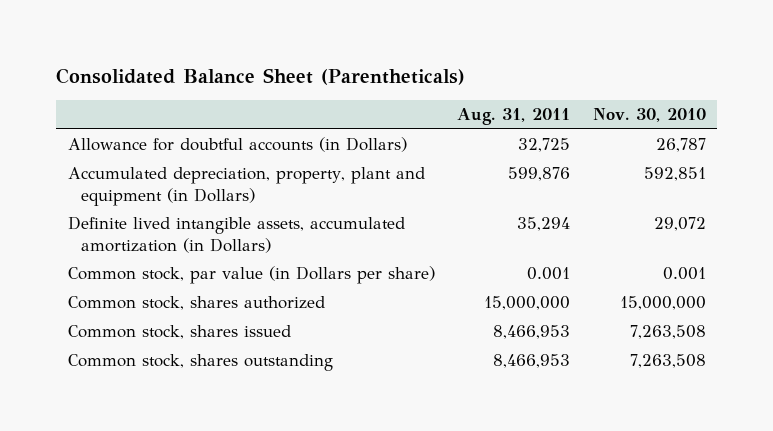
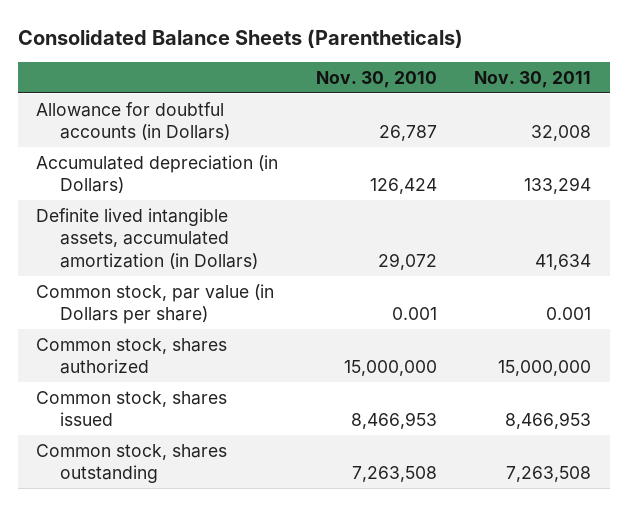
[56,67,466,85] Consolidated Balance Sheet (Parentheticals) -> [17,28,463,48] Consolidated Balance Sheets (Parentheticals)
[457,108,571,126] Aug. 31, 2011 -> none
none -> [473,70,591,88] Nov. 30, 2011
[67,167,425,207] Accumulated depreciation, property, plant and equipment (in Dollars) -> [36,154,279,194] Accumulated depreciation (in Dollars)
[643,167,706,182] 592,851 -> [369,178,437,195] 126,424
[629,325,706,340] 7,263,508 -> [350,412,437,430] 8,466,953

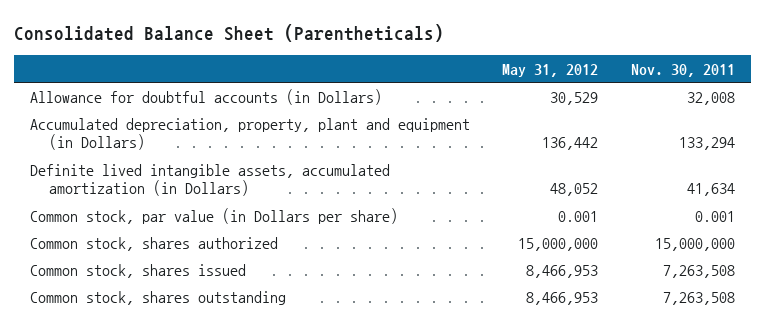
[17,28,463,48] Consolidated Balance Sheets (Parentheticals) -> [13,23,444,42] Consolidated Balance Sheet (Parentheticals)
[315,70,437,88] Nov. 30, 2010 -> none
none -> [502,63,599,77] May 31, 2012
[36,154,279,194] Accumulated depreciation (in Dollars) -> [29,117,470,151] Accumulated depreciation, property, plant and equipment (in Dollars)
[504,412,591,430] 8,466,953 -> [662,264,735,278] 7,263,508

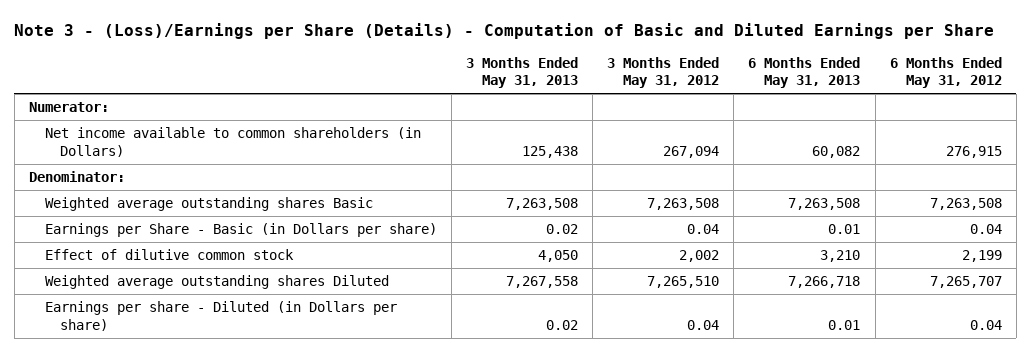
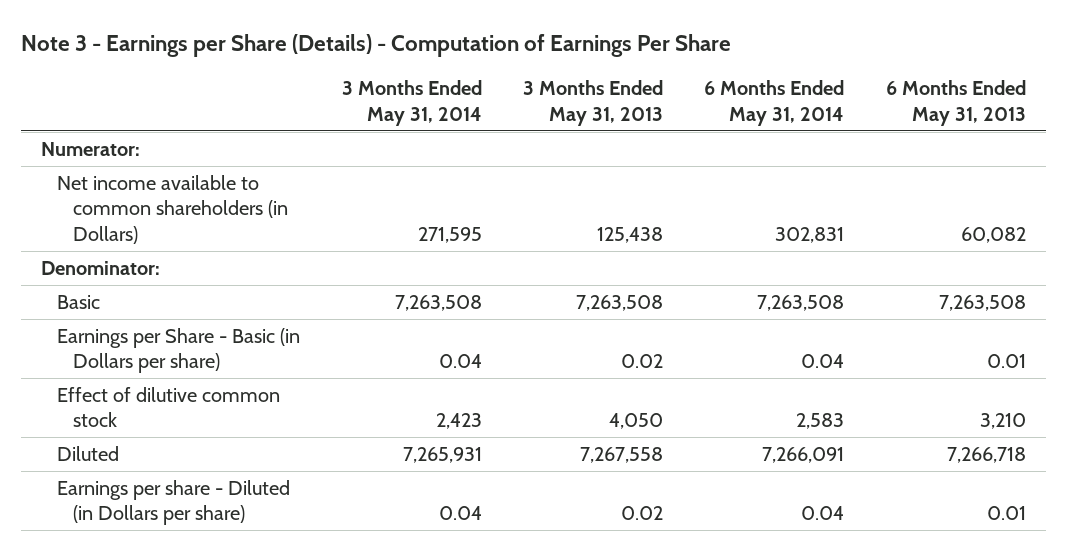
[14,22,995,39] Note 3 - (Loss)/Earnings per Share (Details) - Computation of Basic and Diluted Earnings per Share -> [20,34,731,58] Note 3 - Earnings per Share (Details) - Computation of Earnings Per Share
[607,56,720,89] 3 Months Ended May 31, 2012 -> none
[889,56,1002,89] 6 Months Ended May 31, 2012 -> none
none -> [341,79,482,126] 3 Months Ended May 31, 2014
none -> [704,79,845,126] 6 Months Ended May 31, 2014
[44,197,373,212] Weighted average outstanding shares Basic -> [57,294,101,309] Basic
[44,275,389,290] Weighted average outstanding shares Diluted -> [57,445,120,461] Diluted

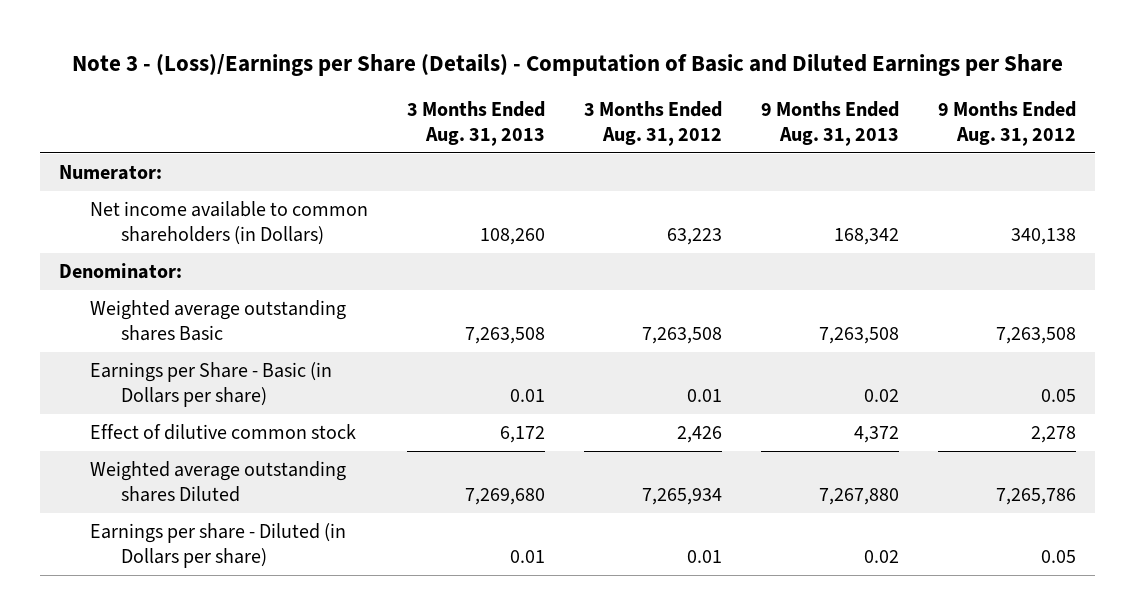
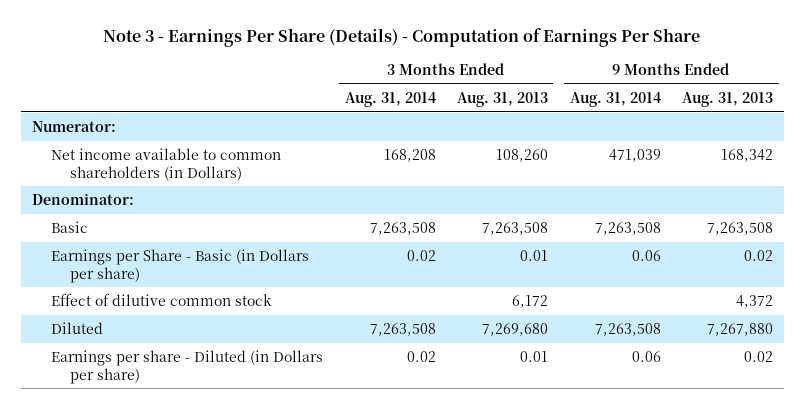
[71,53,1063,76] Note 3 - (Loss)/Earnings per Share (Details) - Computation of Basic and Diluted Earnings per Share -> [103,28,701,48] Note 3 - Earnings Per Share (Details) - Computation of Earnings Per Share
[583,100,722,146] 3 Months Ended Aug. 31, 2012 -> none
[937,100,1076,146] 9 Months Ended Aug. 31, 2012 -> none
none -> [344,91,436,107] Aug. 31, 2014
none -> [569,91,661,107] Aug. 31, 2014
[90,300,347,342] Weighted average outstanding shares Basic -> [50,220,88,233] Basic
[90,461,347,503] Weighted average outstanding shares Diluted -> [50,321,103,334] Diluted

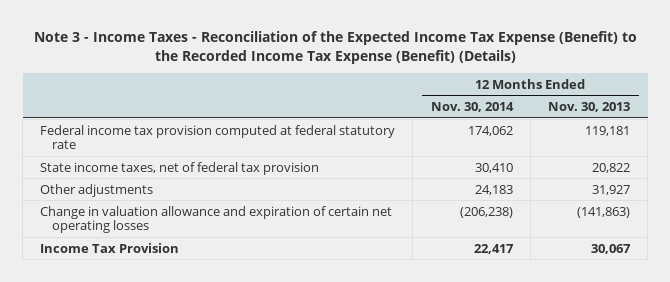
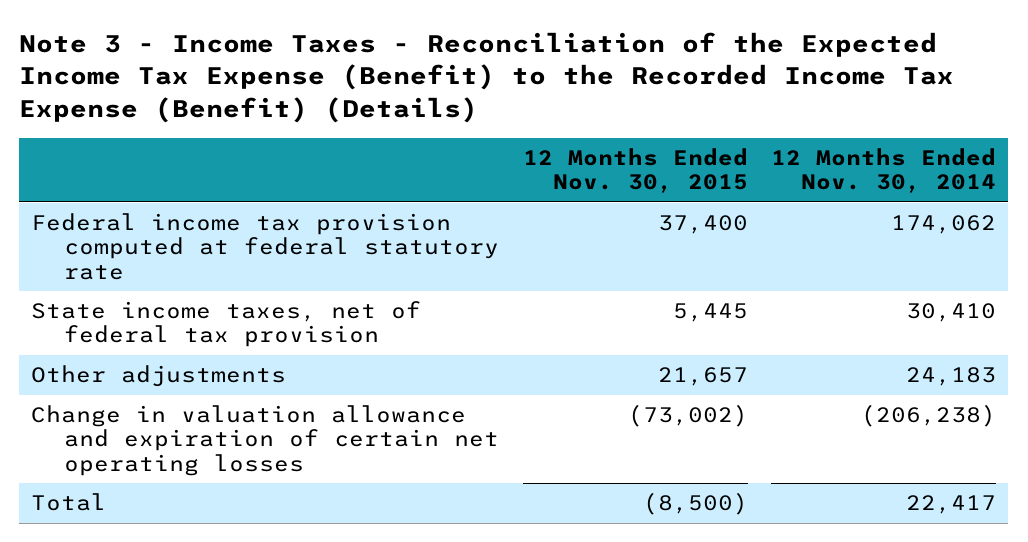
[547,102,630,113] Nov. 30, 2013 -> none
none -> [522,148,748,194] 12 Months Ended Nov. 30, 2015
[40,242,180,253] Income Tax Provision -> [31,493,107,512] Total

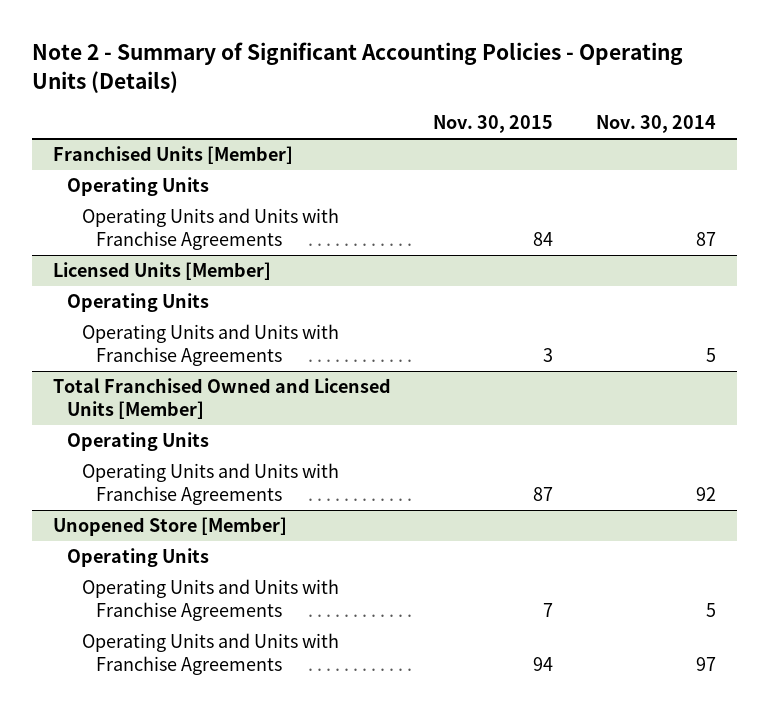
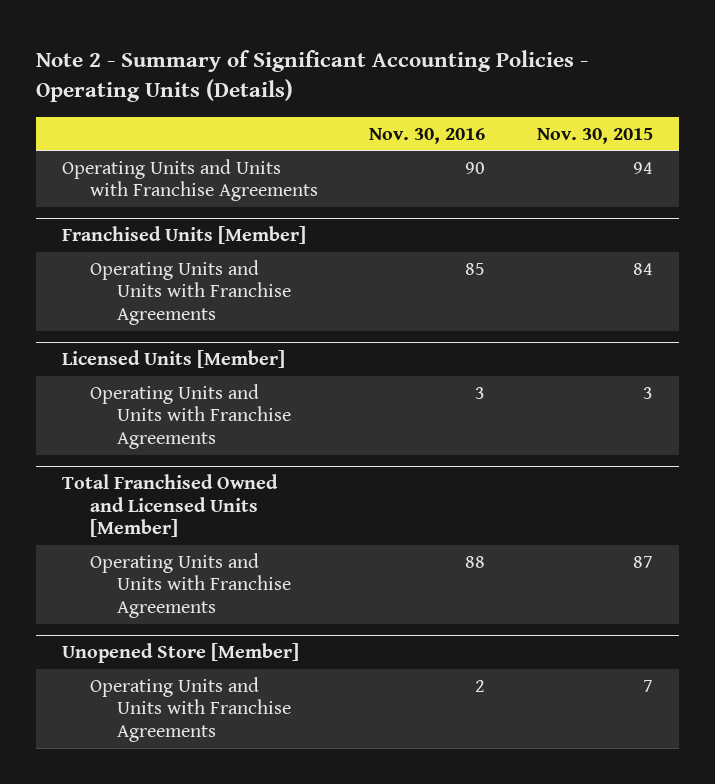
[595,115,716,134] Nov. 30, 2014 -> none
none -> [369,127,486,144] Nov. 30, 2016
none -> [62,158,318,202] Operating Units and Units with Franchise Agreements
[67,177,210,197] Operating Units -> none
[67,293,210,313] Operating Units -> none
[67,432,210,452] Operating Units -> none
[67,548,210,568] Operating Units -> none
[81,633,339,676] Operating Units and Units with Franchise Agreements -> none

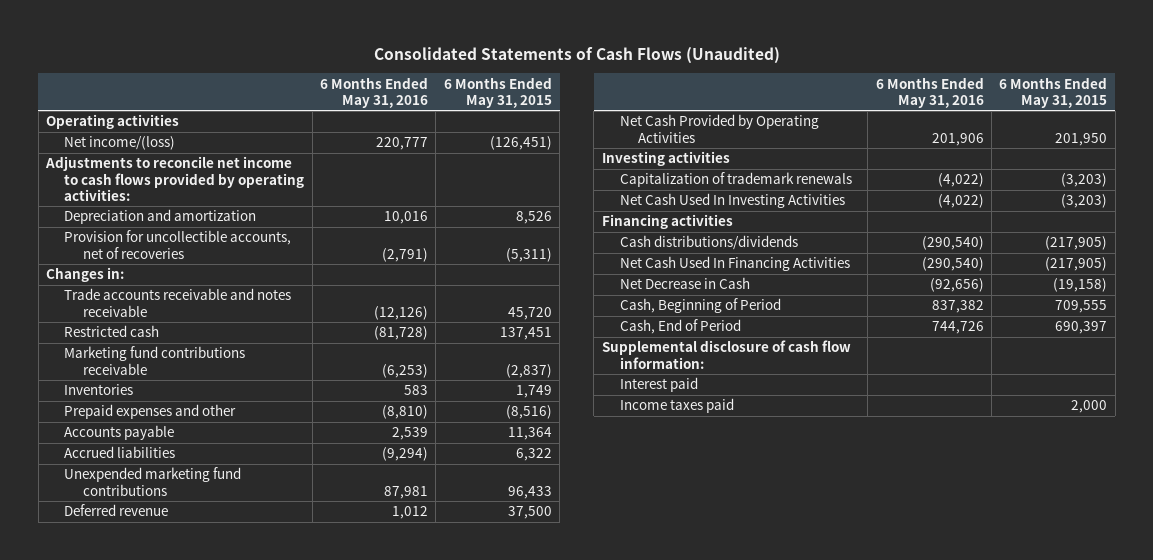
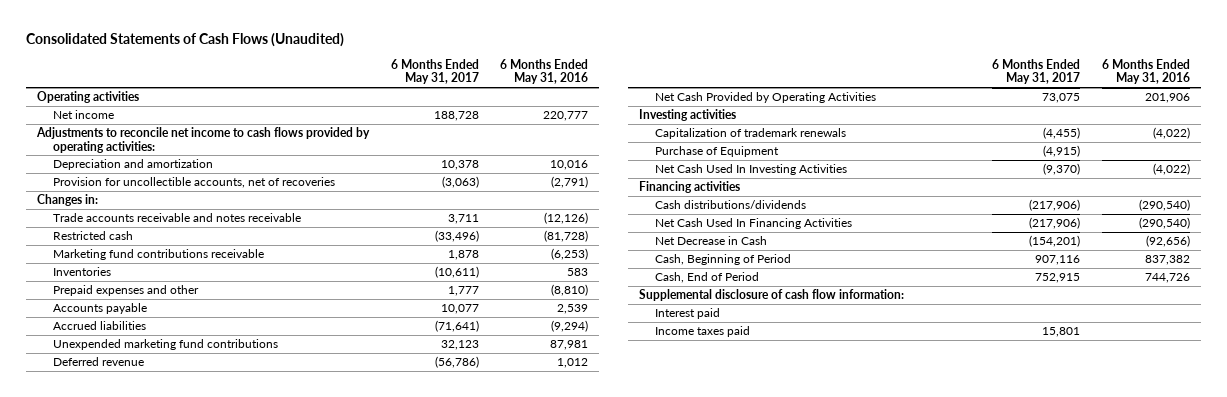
[443,76,552,108] 6 Months Ended May 31, 2015 -> none
none -> [390,58,479,85] 6 Months Ended May 31, 2017
[64,136,176,151] Net income/(loss) -> [52,110,114,120] Net income
none -> [654,146,779,158] Purchase of Equipment

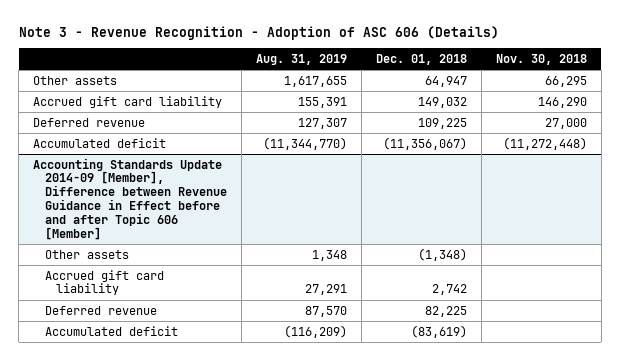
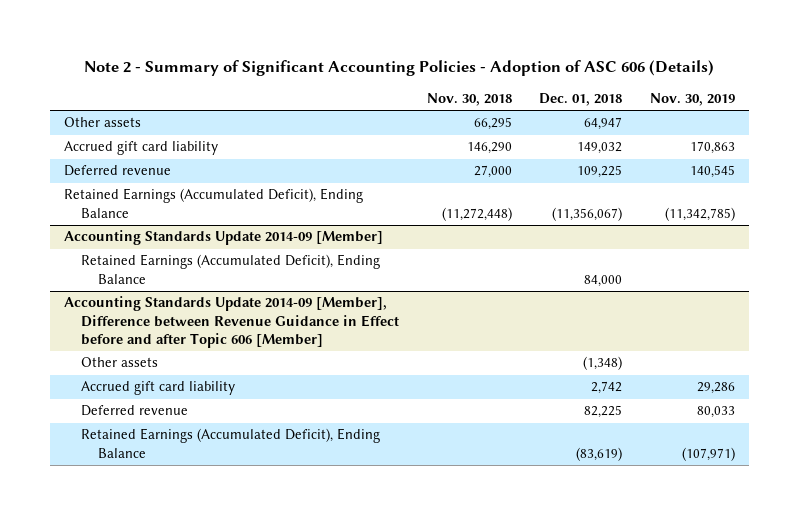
[18,25,499,40] Note 3 - Revenue Recognition - Adoption of ASC 606 (Details) -> [84,60,715,77] Note 2 - Summary of Significant Accounting Policies - Adoption of ASC 606 (Details)
[255,53,347,65] Aug. 31, 2019 -> none
none -> [649,93,735,107] Nov. 30, 2019
[33,137,167,148] Accumulated deficit -> [63,188,363,218] Retained Earnings (Accumulated Deficit), Ending Balance
none -> [63,230,383,246] Accounting Standards Update 2014-09 [Member]
none -> [80,254,380,284] Retained Earnings (Accumulated Deficit), Ending Balance
[44,325,178,336] Accumulated deficit -> [80,428,380,458] Retained Earnings (Accumulated Deficit), Ending Balance

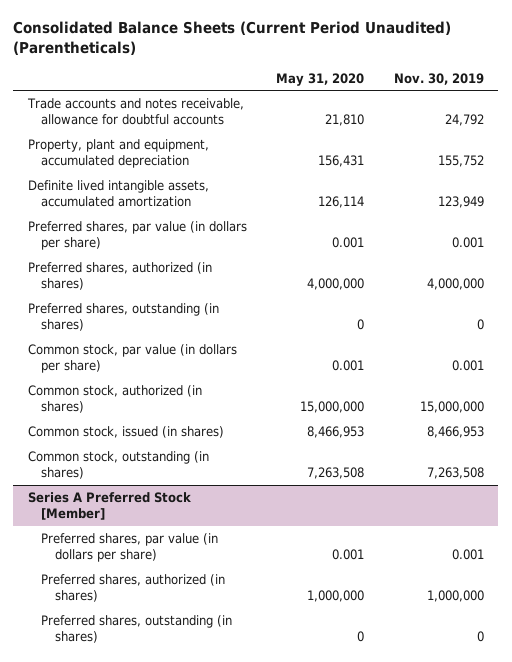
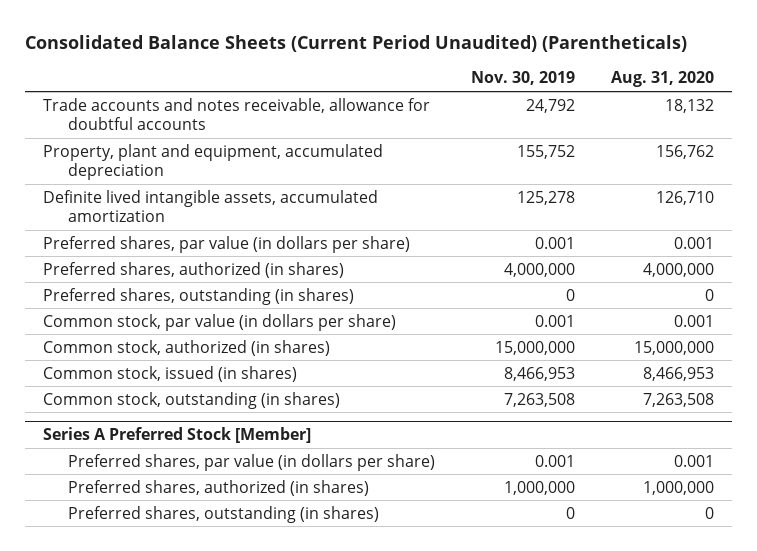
[276,72,365,86] May 31, 2020 -> none
none -> [611,71,715,88] Aug. 31, 2020
[437,196,484,209] 123,949 -> [516,190,575,205] 125,278

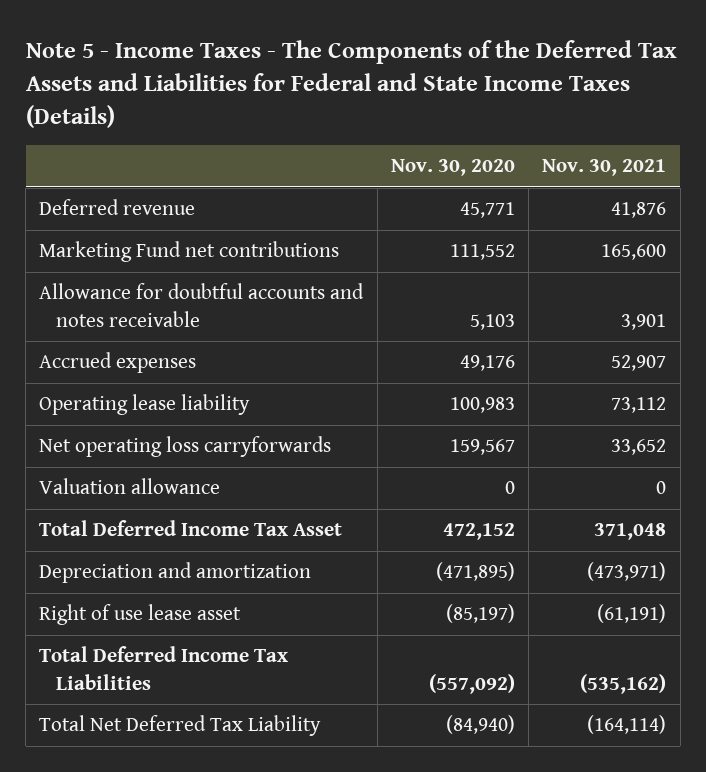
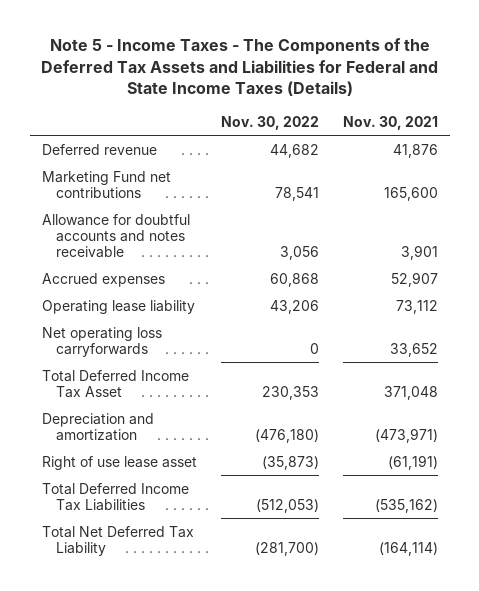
[390,159,515,177] Nov. 30, 2020 -> none
none -> [220,115,319,130] Nov. 30, 2022
[39,478,221,495] Valuation allowance -> none

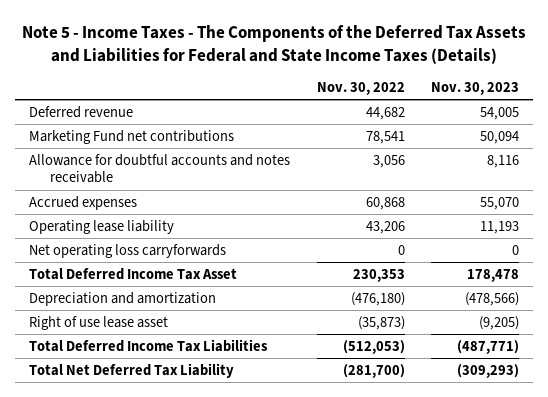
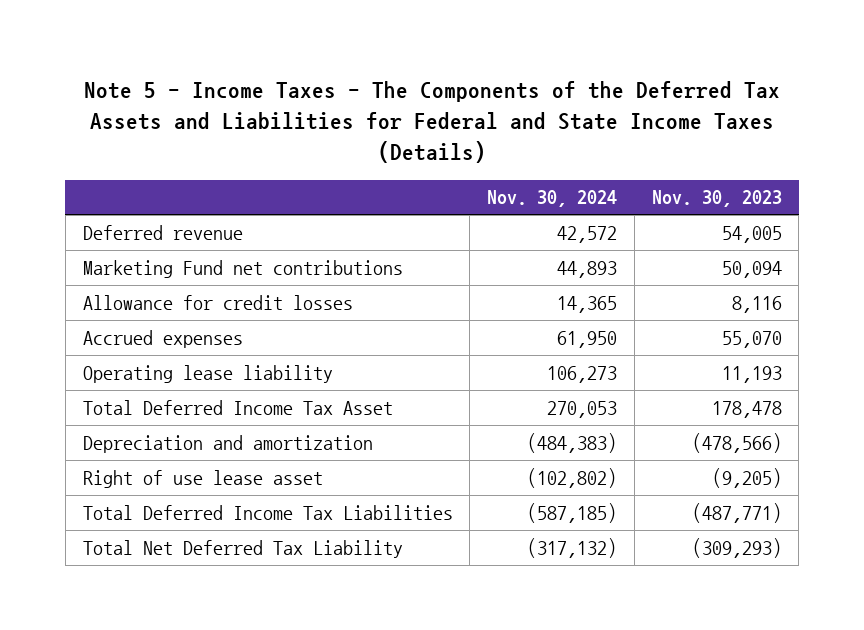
[316,82,405,96] Nov. 30, 2022 -> none
none -> [487,190,618,208] Nov. 30, 2024
[28,153,290,184] Allowance for doubtful accounts and notes receivable -> [82,294,353,310] Allowance for credit losses
[28,243,226,258] Net operating loss carryforwards -> none

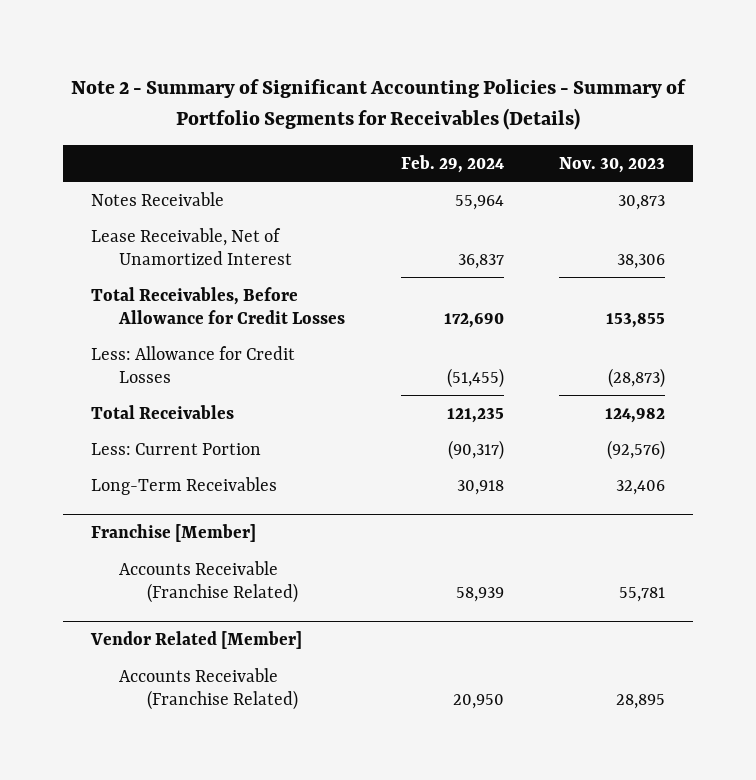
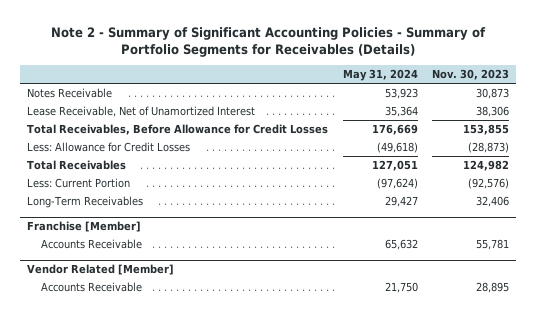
[400,154,504,173] Feb. 29, 2024 -> none
none -> [342,69,418,82] May 31, 2024
[119,560,299,603] Accounts Receivable (Franchise Related) -> [41,239,143,250] Accounts Receivable
[119,667,299,710] Accounts Receivable (Franchise Related) -> [41,282,143,293] Accounts Receivable

